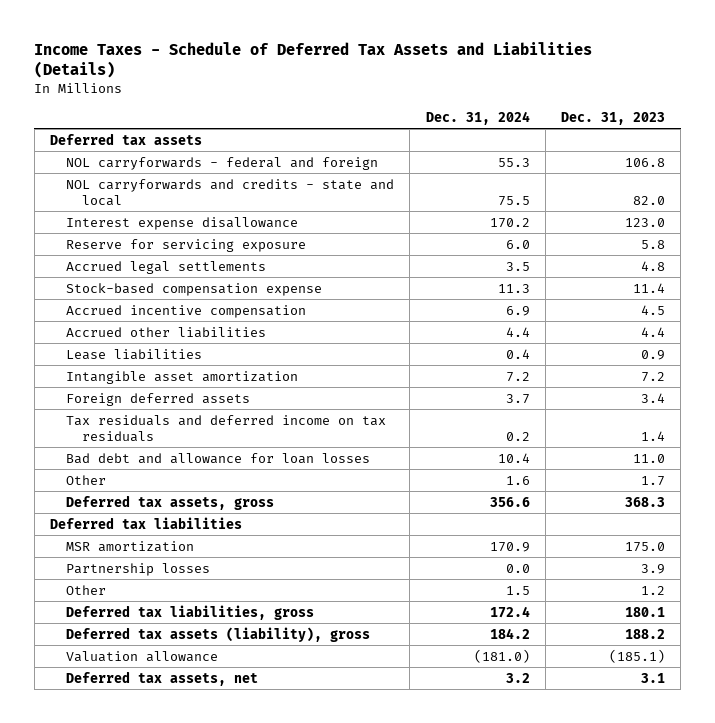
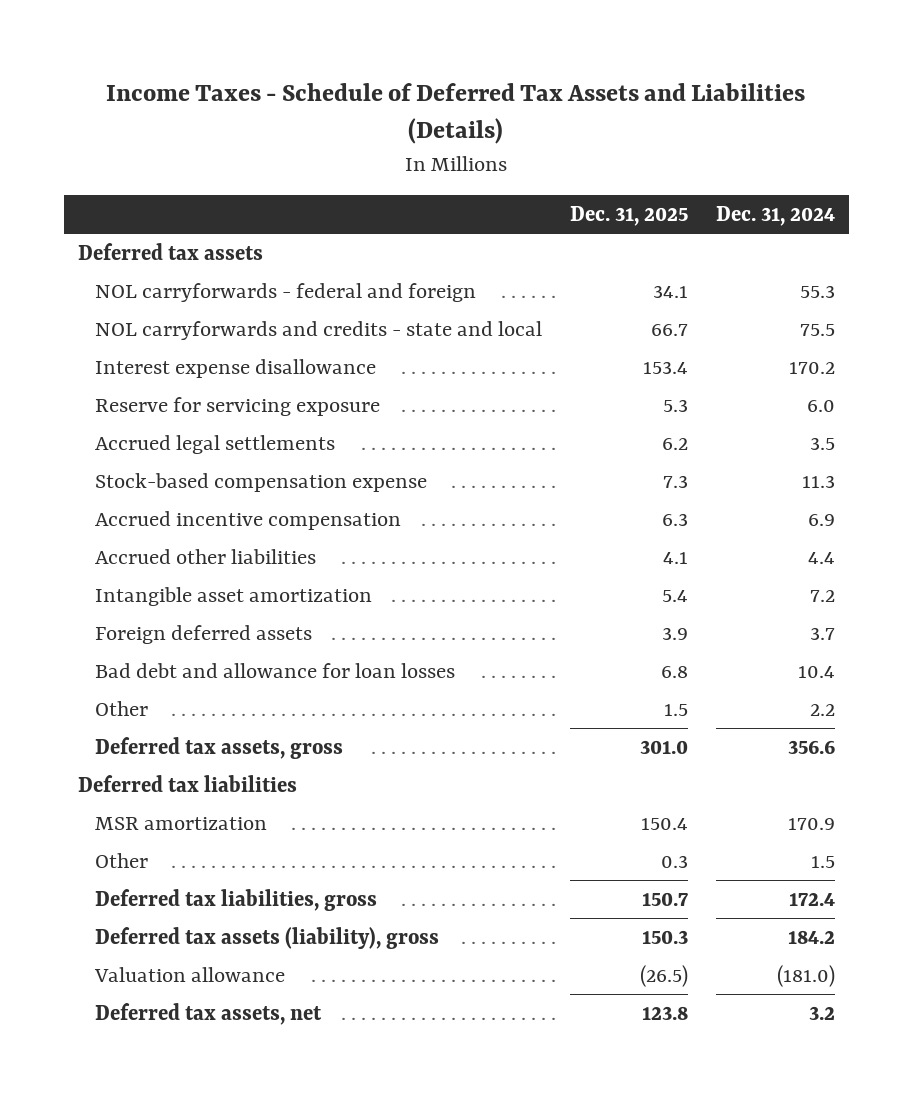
[560,111,665,125] Dec. 31, 2023 -> none
none -> [569,205,688,226] Dec. 31, 2025
[66,348,203,360] Lease liabilities -> none
[66,414,387,442] Tax residuals and deferred income on tax residuals -> none
[505,475,530,485] 1.6 -> [809,703,835,716] 2.2
[66,562,211,576] Partnership losses -> none

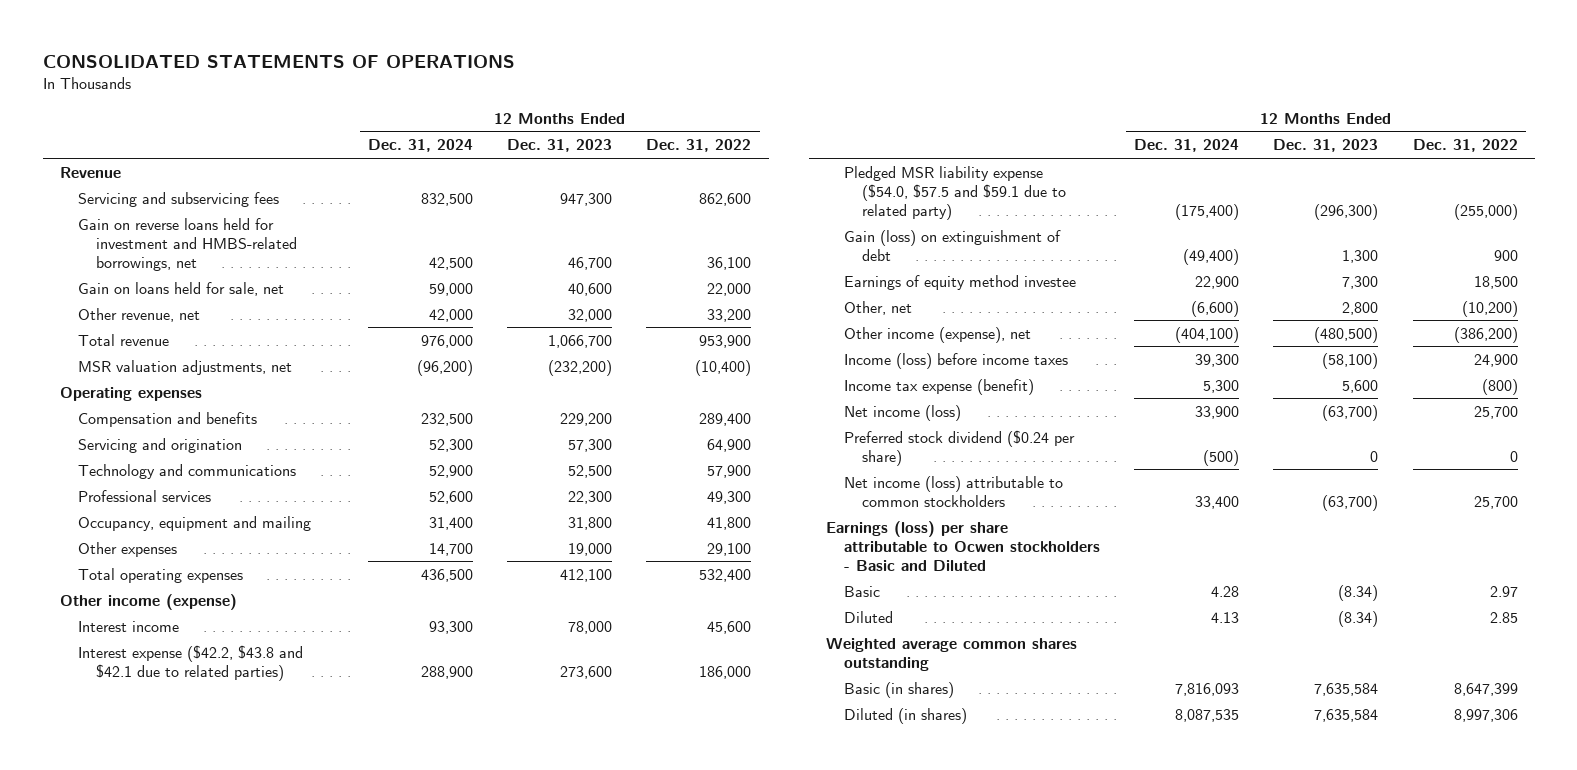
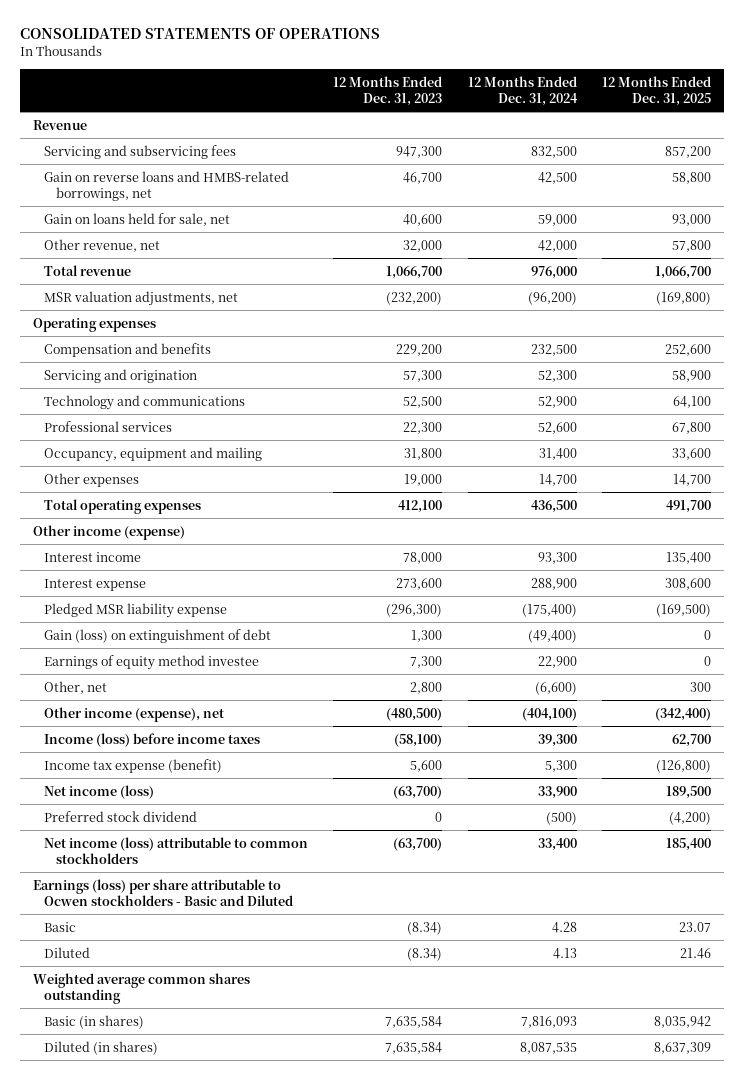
[646,139,752,153] Dec. 31, 2022 -> none
none -> [601,75,711,106] 12 Months Ended Dec. 31, 2025
[77,217,298,271] Gain on reverse loans held for investment and HMBS-related borrowings, net -> [44,170,290,201] Gain on reverse loans and HMBS-related borrowings, net
[77,644,303,681] Interest expense ($42.2, $43.8 and $42.1 due to related parties) -> [44,578,147,591] Interest expense
[844,165,1067,220] Pledged MSR liability expense ($54.0, $57.5 and $59.1 due to related party) -> [44,602,228,618] Pledged MSR liability expense
[844,429,1076,466] Preferred stock dividend ($0.24 per share) -> [44,810,198,822] Preferred stock dividend

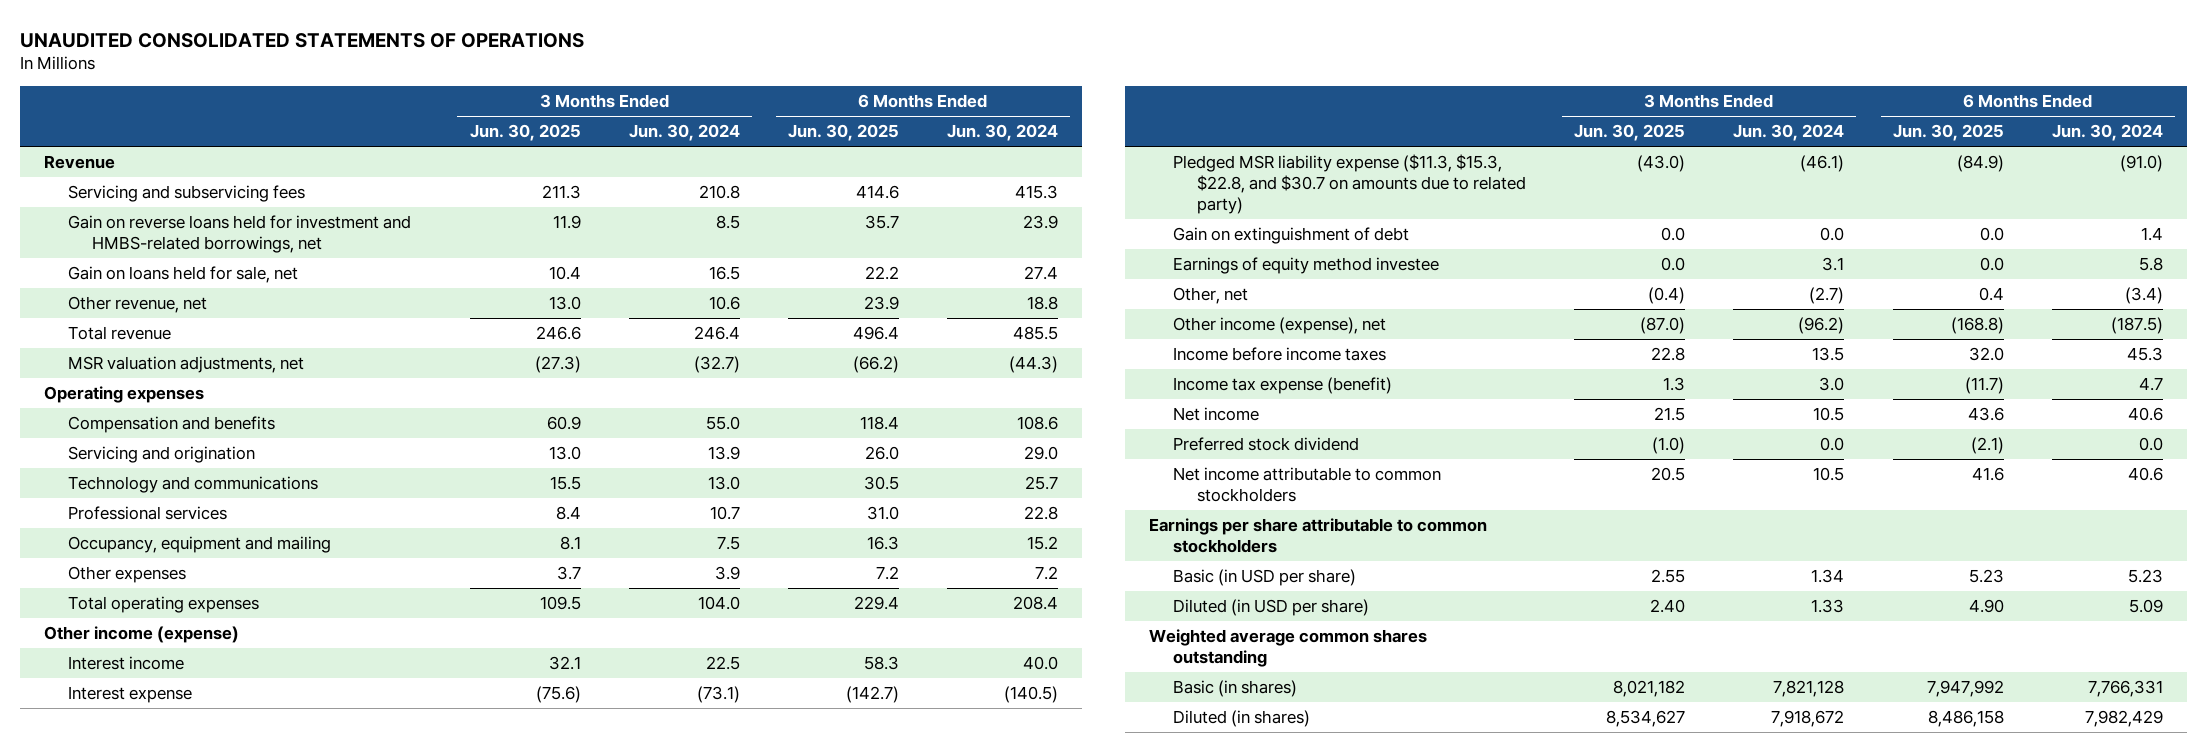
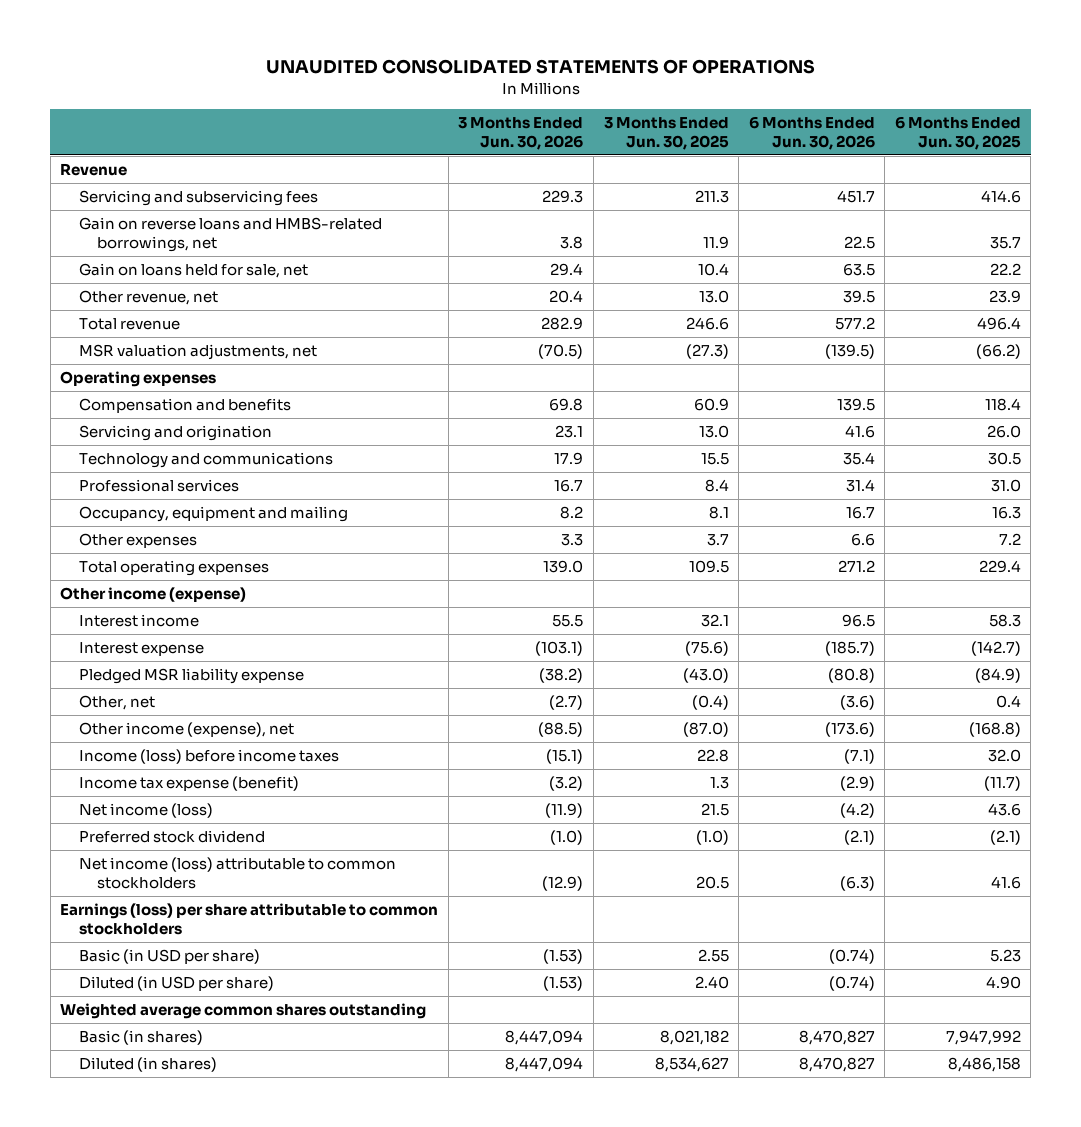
[628,124,740,142] Jun. 30, 2024 -> none
[947,124,1059,142] Jun. 30, 2024 -> none
none -> [458,116,584,150] 3 Months Ended Jun. 30, 2026
none -> [748,115,875,150] 6 Months Ended Jun. 30, 2026
[68,214,412,253] Gain on reverse loans held for investment and HMBS-related borrowings, net -> [78,216,382,252] Gain on reverse loans and HMBS-related borrowings, net
[1172,226,1409,244] Gain on extinguishment of debt -> none
[1172,256,1439,274] Earnings of equity method investee -> none
[1172,153,1526,214] Pledged MSR liability expense ($11.3, $15.3, $22.8, and $30.7 on amounts due to related party) -> [78,667,304,684] Pledged MSR liability expense
[1172,346,1386,361] Income before income taxes -> [78,748,339,764] Income (loss) before income taxes
[1172,406,1259,421] Net income -> [78,802,213,818] Net income (loss)
[1172,466,1441,502] Net income attributable to common stockholders -> [78,856,396,889] Net income (loss) attributable to common stockholders
[1148,517,1487,553] Earnings per share attributable to common stockholders -> [60,902,439,935] Earnings (loss) per share attributable to common stockholders

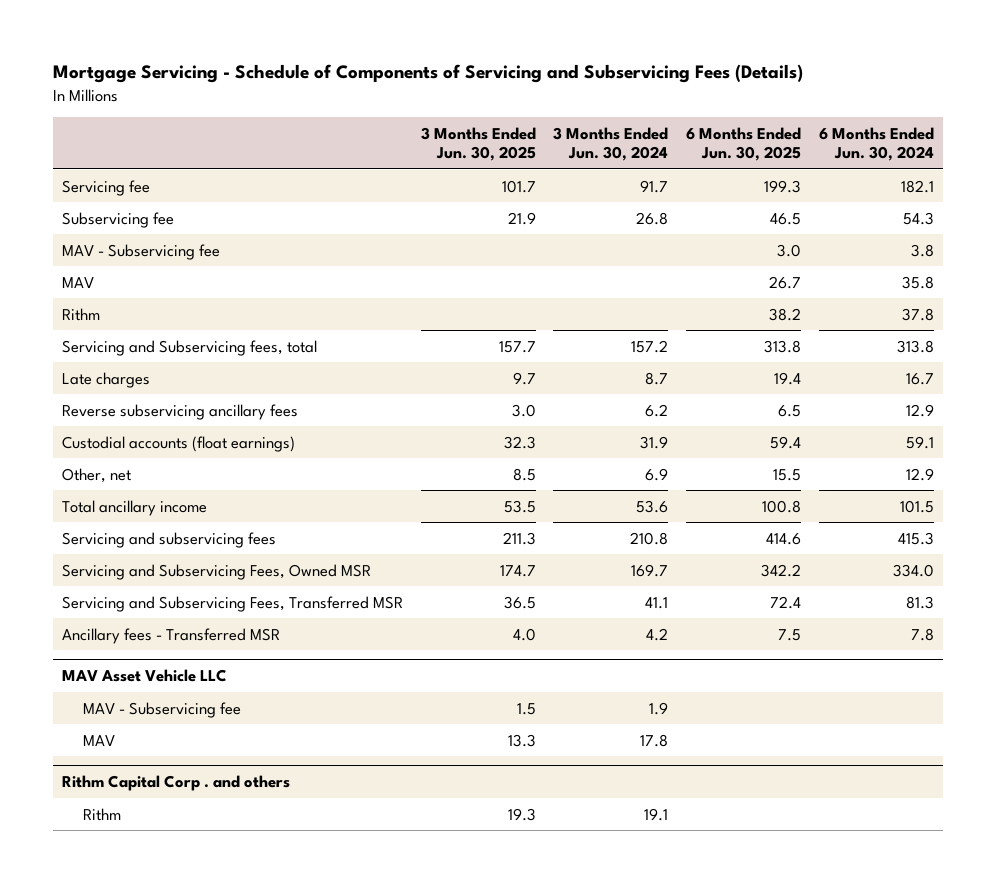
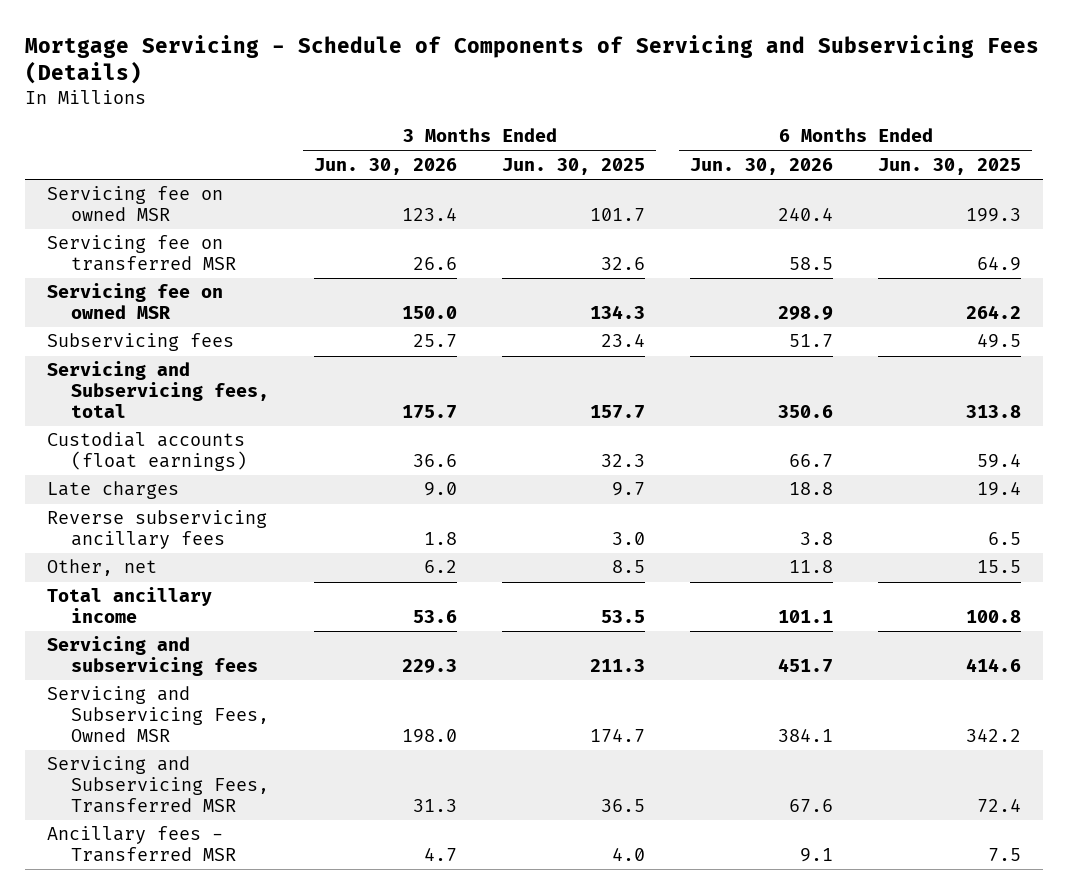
[553,126,669,162] 3 Months Ended Jun. 30, 2024 -> none
[819,126,935,162] 6 Months Ended Jun. 30, 2024 -> none
none -> [314,157,458,175] Jun. 30, 2026
none -> [690,157,834,175] Jun. 30, 2026
[61,243,220,260] MAV - Subservicing fee -> none
[61,276,94,288] MAV -> none
[61,307,100,321] Rithm -> none
none -> [47,186,224,222] Servicing fee on owned MSR
none -> [47,235,237,272] Servicing fee on transferred MSR
[61,179,150,196] Servicing fee -> [47,283,224,320] Servicing fee on owned MSR
[501,179,536,193] 101.7 -> [590,305,646,320] 134.3
[764,179,802,193] 199.3 -> [966,305,1022,320] 264.2
[61,211,174,228] Subservicing fee -> [47,333,235,352] Subservicing fees
[507,211,536,225] 21.9 -> [601,334,646,348] 23.4
[770,212,802,225] 46.5 -> [977,334,1022,349] 49.5
[61,435,295,452] Custodial accounts (float earnings) -> [47,432,248,472] Custodial accounts (float earnings)
[61,669,227,683] MAV Asset Vehicle LLC -> none
[82,701,241,718] MAV - Subservicing fee -> none
[82,734,115,746] MAV -> none
[61,775,290,792] Rithm Capital Corp . and others -> none
[82,807,121,821] Rithm -> none

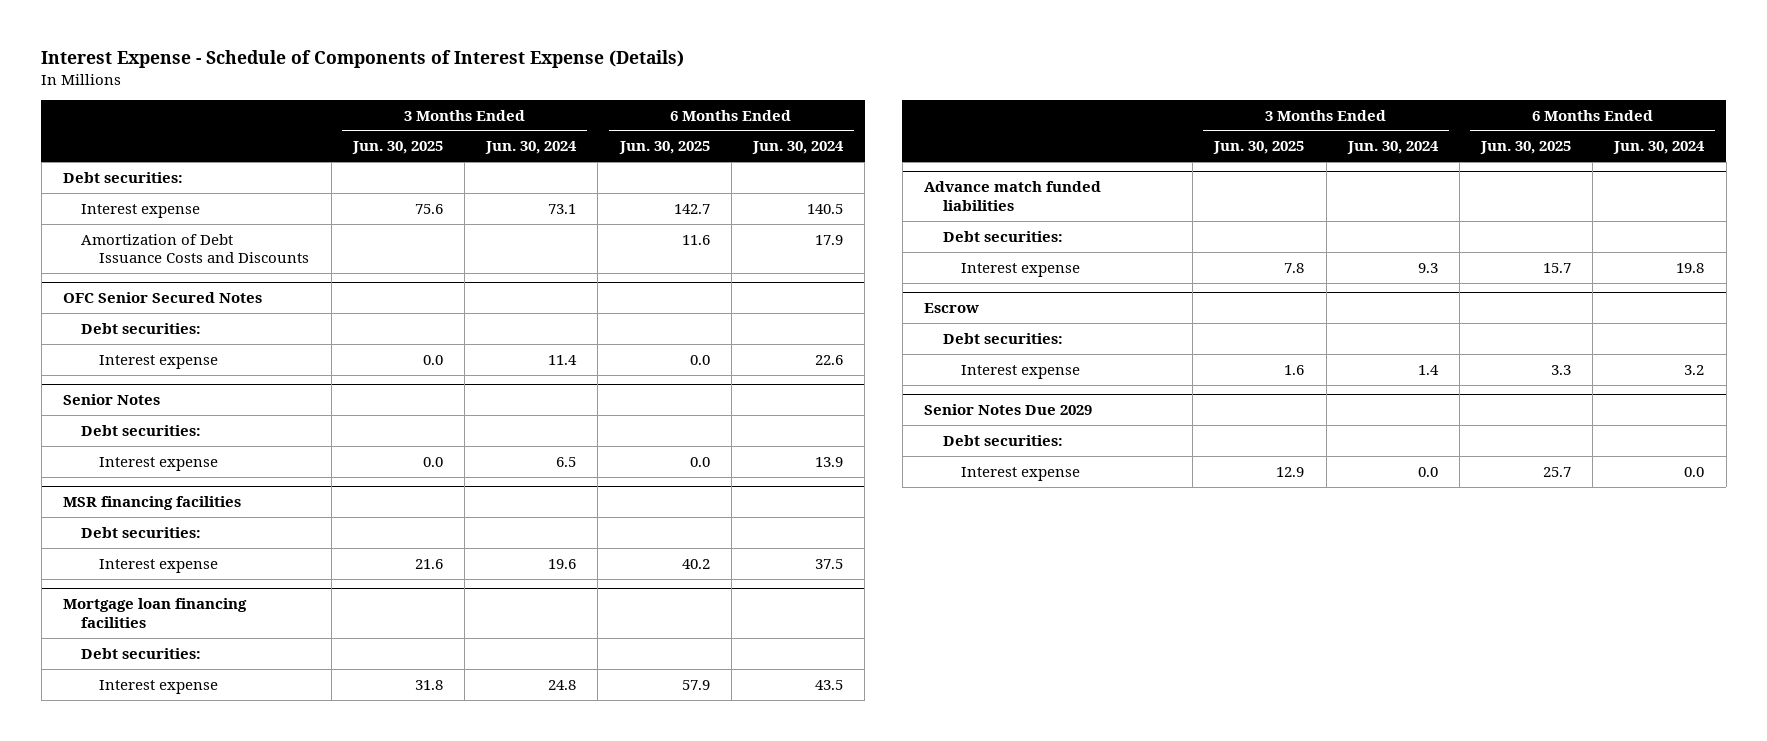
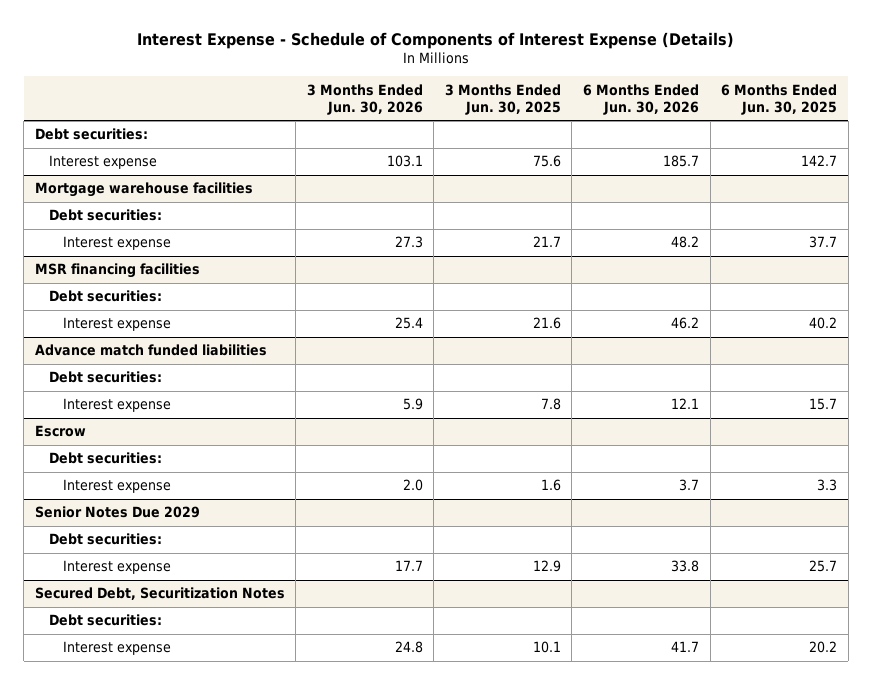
[485,141,578,155] Jun. 30, 2024 -> none
[752,141,845,155] Jun. 30, 2024 -> none
none -> [306,83,423,115] 3 Months Ended Jun. 30, 2026
none -> [582,83,699,115] 6 Months Ended Jun. 30, 2026
[81,233,310,264] Amortization of Debt Issuance Costs and Discounts -> none
[62,292,262,304] OFC Senior Secured Notes -> none
[81,322,202,334] Debt securities: -> none
[99,354,219,369] Interest expense -> none
[62,394,160,406] Senior Notes -> none
none -> [34,182,253,198] Mortgage warehouse facilities
[422,456,443,467] 0.0 -> [532,236,561,248] 21.7
[689,456,710,467] 0.0 -> [809,236,838,249] 37.7
[62,598,247,628] Mortgage loan financing facilities -> none
[81,647,202,659] Debt securities: -> none
[99,679,219,694] Interest expense -> none
none -> [34,587,285,601] Secured Debt, Securitization Notes
none -> [48,614,162,627] Debt securities:
none -> [63,641,172,656] Interest expense

